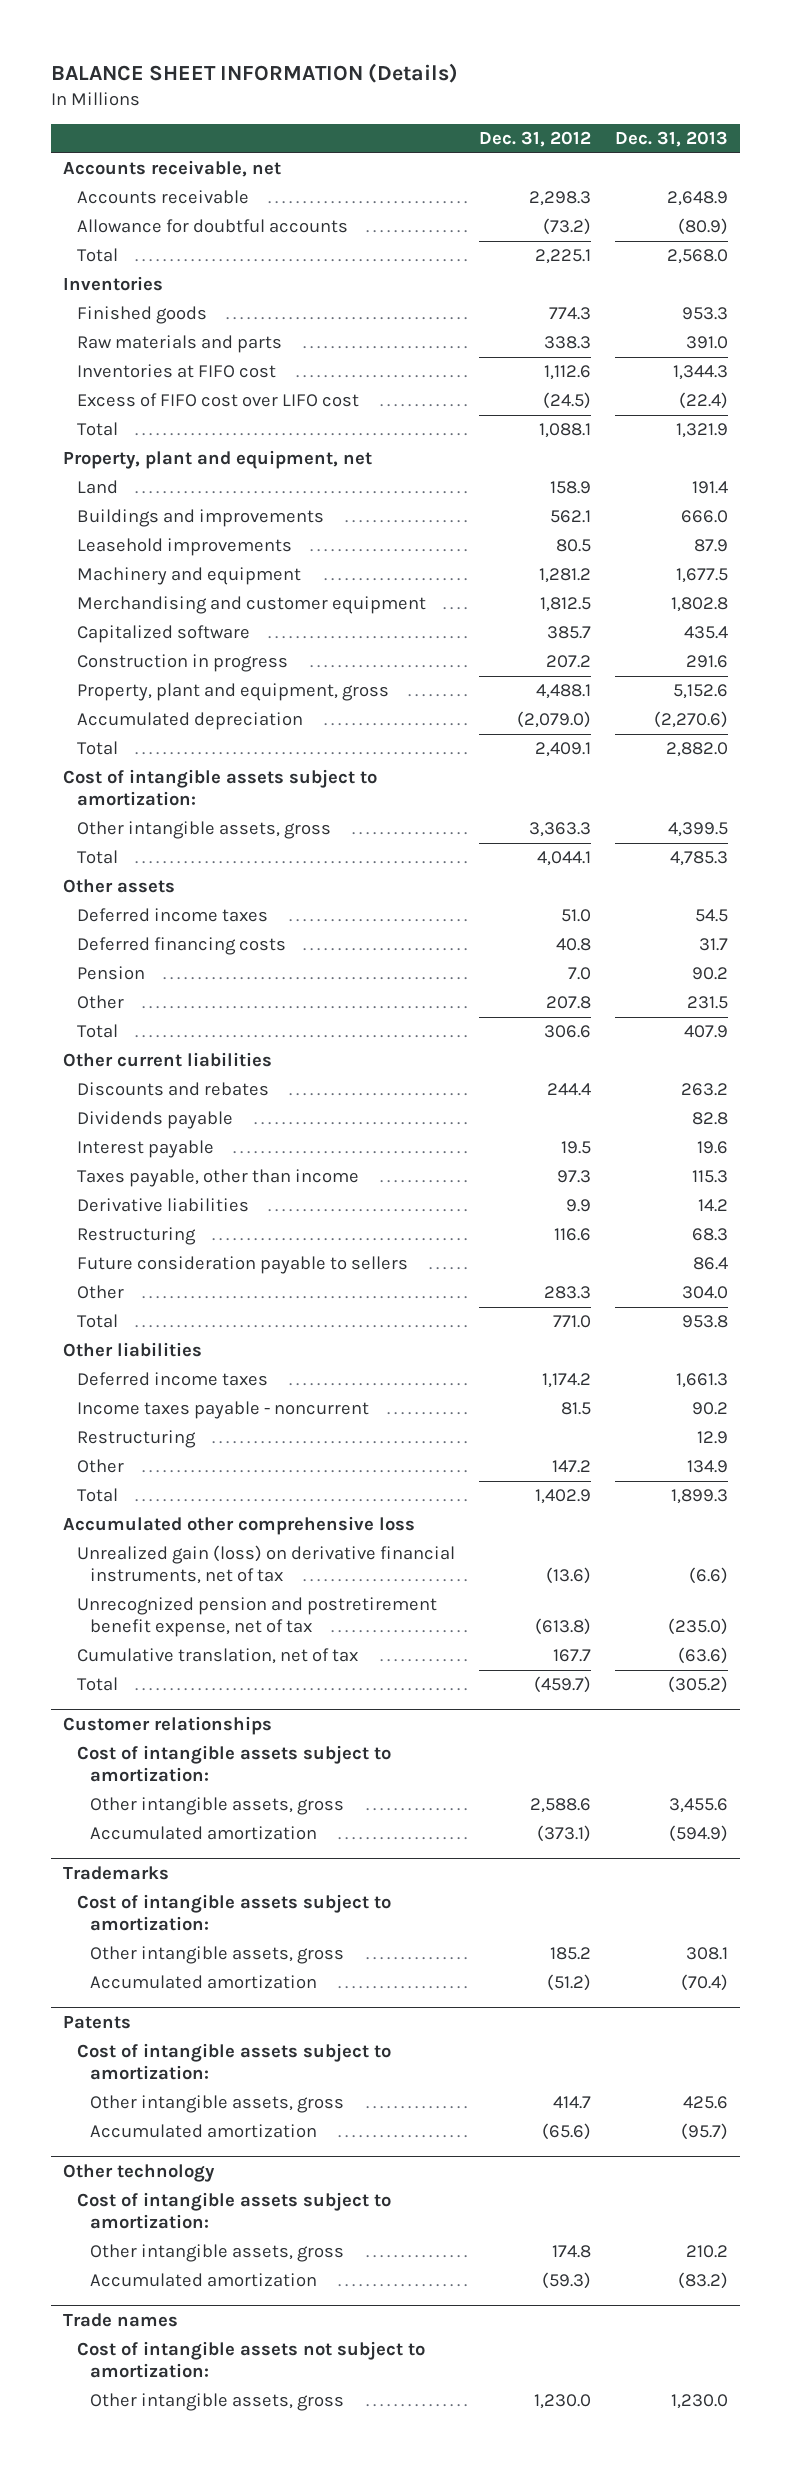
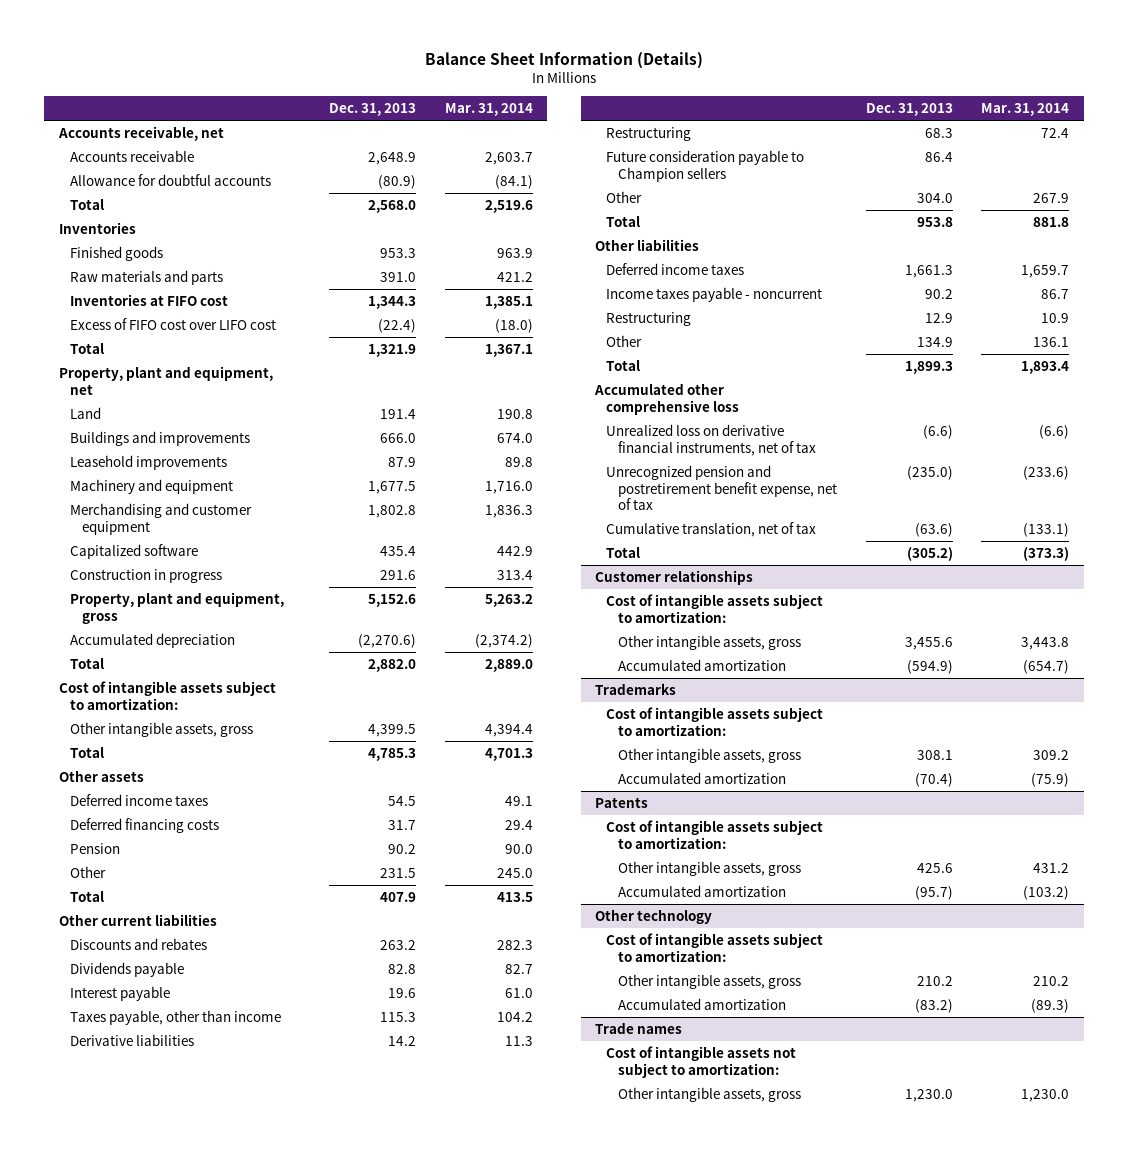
[50,62,458,83] BALANCE SHEET INFORMATION (Details) -> [424,52,703,70] Balance Sheet Information (Details)
[478,131,591,148] Dec. 31, 2012 -> none
none -> [445,103,534,117] Mar. 31, 2014
[76,1256,408,1275] Future consideration payable to sellers -> [606,149,805,182] Future consideration payable to Champion sellers
[76,1545,455,1584] Unrealized gain (loss) on derivative financial instruments, net of tax -> [606,423,817,456] Unrealized loss on derivative financial instruments, net of tax

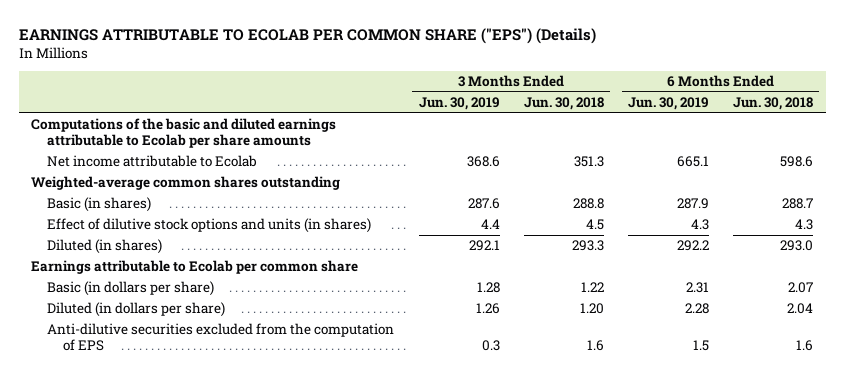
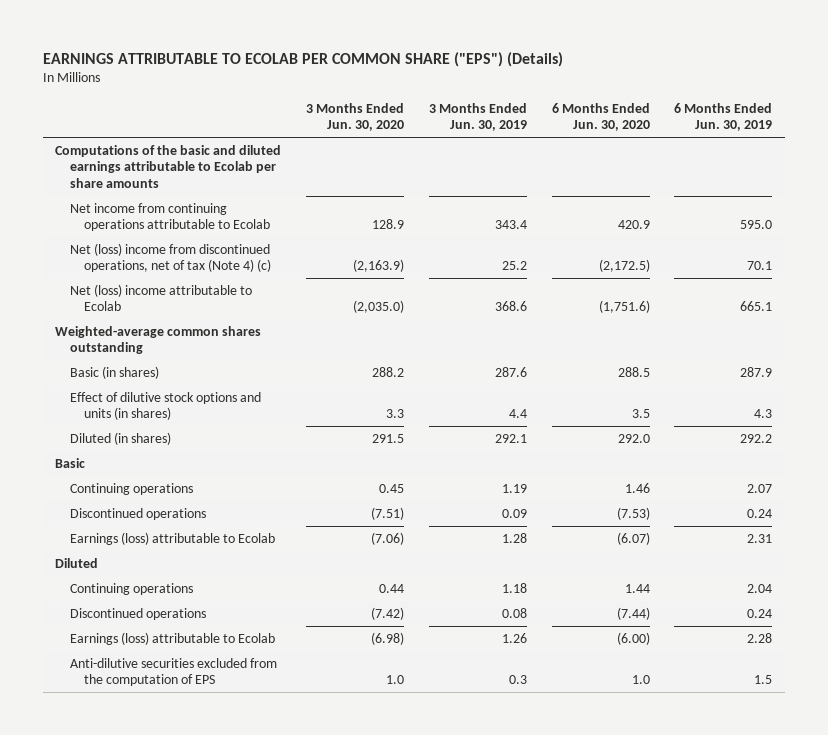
[523,97,604,111] Jun. 30, 2018 -> none
[733,97,814,111] Jun. 30, 2018 -> none
none -> [306,102,405,132] 3 Months Ended Jun. 30, 2020
none -> [551,102,650,132] 6 Months Ended Jun. 30, 2020
none -> [69,202,270,232] Net income from continuing operations attributable to Ecolab
none -> [69,242,271,273] Net (loss) income from discontinued operations, net of tax (Note 4) (c)
[47,155,258,168] Net income attributable to Ecolab -> [69,283,252,312] Net (loss) income attributable to Ecolab
[31,260,359,275] Earnings attributable to Ecolab per common share -> none
none -> [55,457,86,468] Basic
none -> [69,482,193,495] Continuing operations
none -> [69,507,206,520] Discontinued operations
[47,281,215,297] Basic (in dollars per share) -> [69,531,275,545] Earnings (loss) attributable to Ecolab
none -> [55,557,99,568] Diluted
none -> [69,582,193,595] Continuing operations
none -> [69,607,206,620] Discontinued operations
[47,302,226,318] Diluted (in dollars per share) -> [69,631,275,645] Earnings (loss) attributable to Ecolab

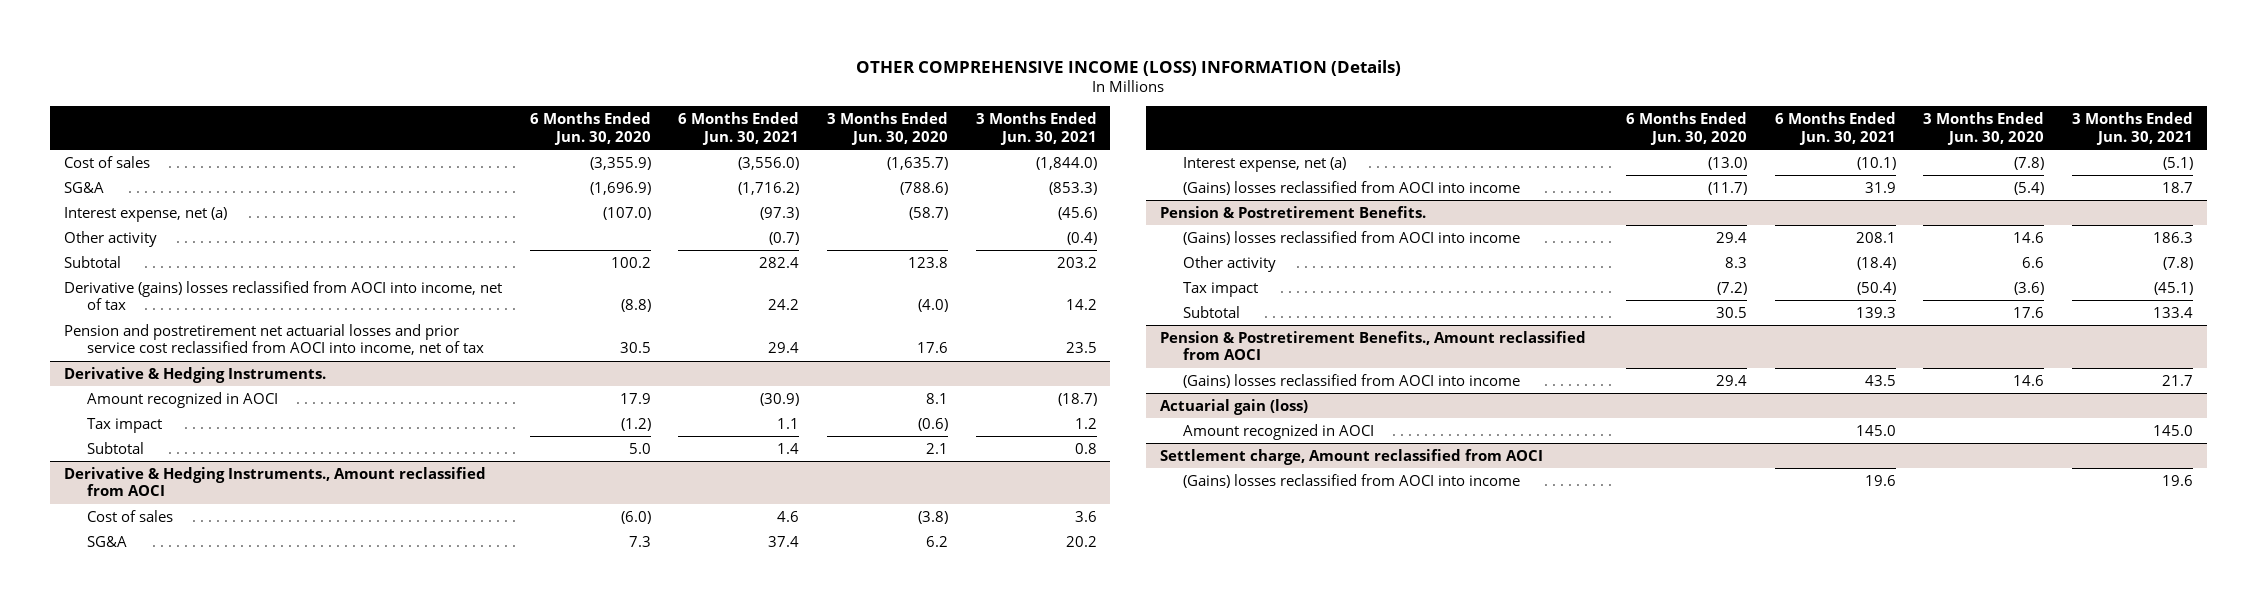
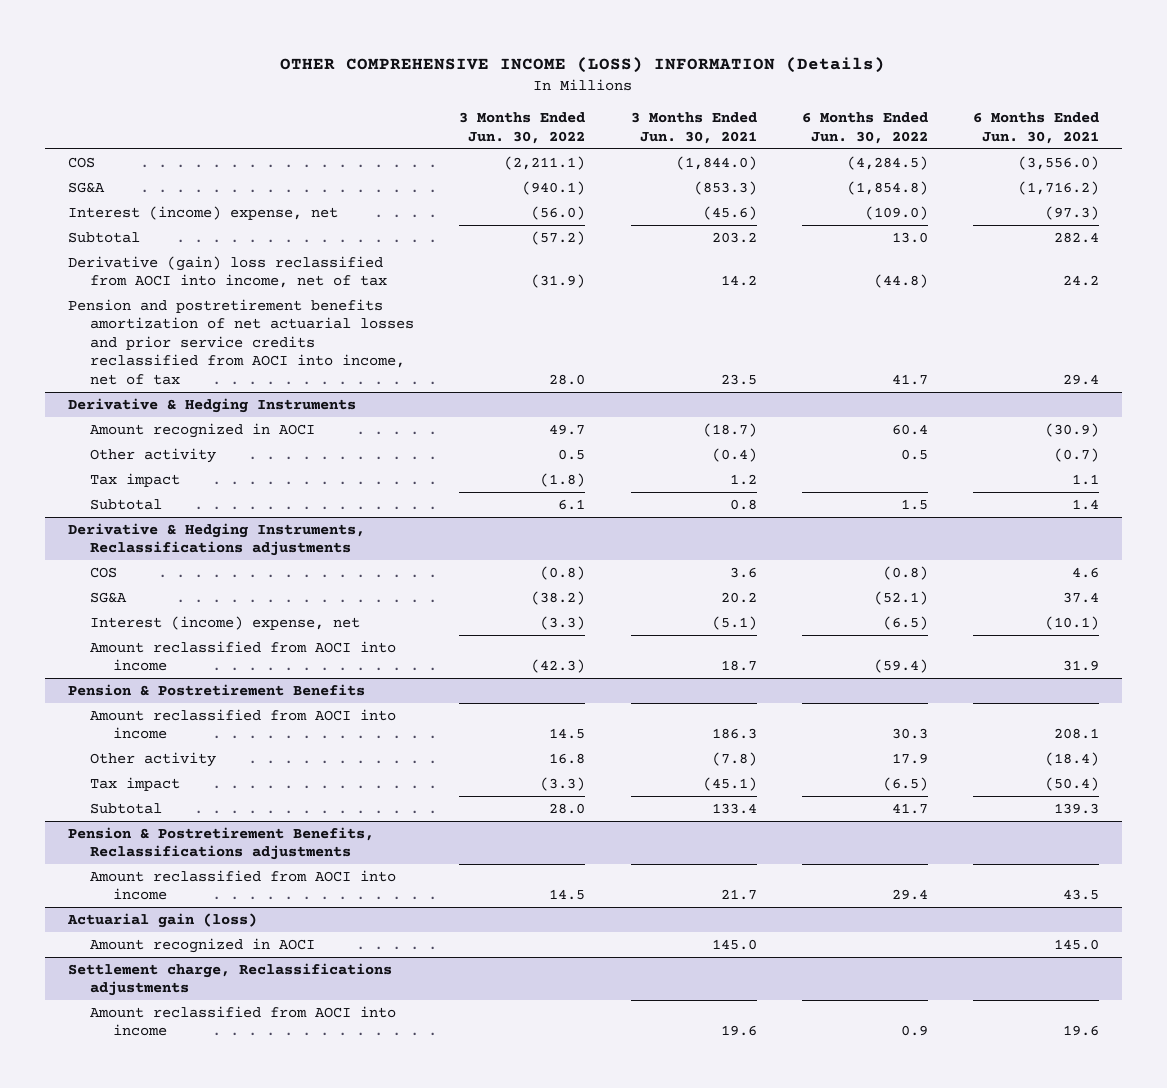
[529,112,651,145] 6 Months Ended Jun. 30, 2020 -> none
[826,112,948,145] 3 Months Ended Jun. 30, 2020 -> none
none -> [459,112,586,144] 3 Months Ended Jun. 30, 2022
none -> [801,112,928,144] 6 Months Ended Jun. 30, 2022
[63,155,150,168] Cost of sales -> [67,156,95,168] COS
[63,230,157,247] Other activity -> none
[63,206,227,222] Interest expense, net (a) -> [67,205,338,220] Interest (income) expense, net
[63,280,502,311] Derivative (gains) losses reclassified from AOCI into income, net of tax -> [67,255,388,289] Derivative (gain) loss reclassified from AOCI into income, net of tax
[63,323,484,356] Pension and postretirement net actuarial losses and prior service cost reclassified from AOCI into income, net of tax -> [67,298,415,385] Pension and postretirement benefits amortization of net actuarial losses and prior service credits reclassified from AOCI into income, net of tax
[63,366,326,383] Derivative & Hedging Instruments. -> [67,397,356,413] Derivative & Hedging Instruments
none -> [90,447,217,463] Other activity
[63,466,486,497] Derivative & Hedging Instruments., Amount reclassified from AOCI -> none
none -> [67,522,365,557] Derivative & Hedging Instruments, Reclassifications adjustments
[86,509,173,522] Cost of sales -> [90,566,118,578] COS
[1183,156,1347,172] Interest expense, net (a) -> [90,615,361,630] Interest (income) expense, net
[1183,180,1521,195] (Gains) losses reclassified from AOCI into income -> [90,640,397,672] Amount reclassified from AOCI into income
[1160,205,1427,218] Pension & Postretirement Benefits. -> [67,683,365,696] Pension & Postretirement Benefits
[1183,230,1521,245] (Gains) losses reclassified from AOCI into income -> [90,708,397,740] Amount reclassified from AOCI into income
[1160,330,1587,361] Pension & Postretirement Benefits., Amount reclassified from AOCI -> none
none -> [67,826,374,861] Pension & Postretirement Benefits, Reclassifications adjustments
[1183,373,1521,388] (Gains) losses reclassified from AOCI into income -> [90,869,397,901] Amount reclassified from AOCI into income
[1160,448,1544,465] Settlement charge, Amount reclassified from AOCI -> none
none -> [67,962,392,997] Settlement charge, Reclassifications adjustments
[1183,473,1521,488] (Gains) losses reclassified from AOCI into income -> [90,1005,397,1037] Amount reclassified from AOCI into income

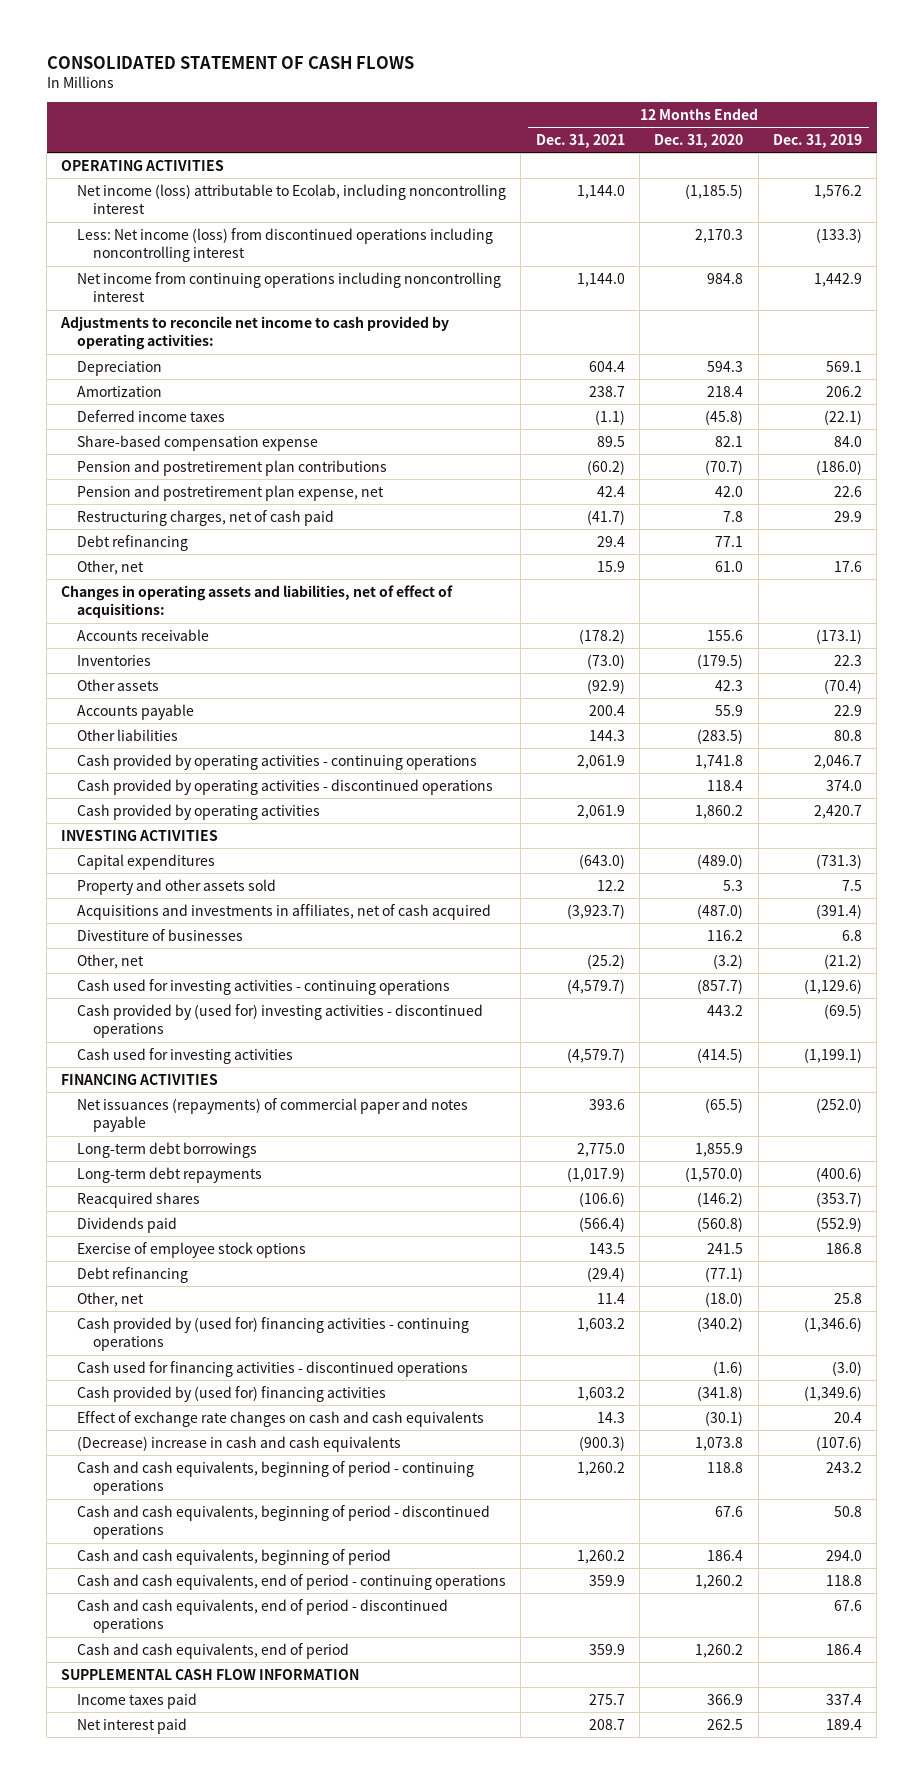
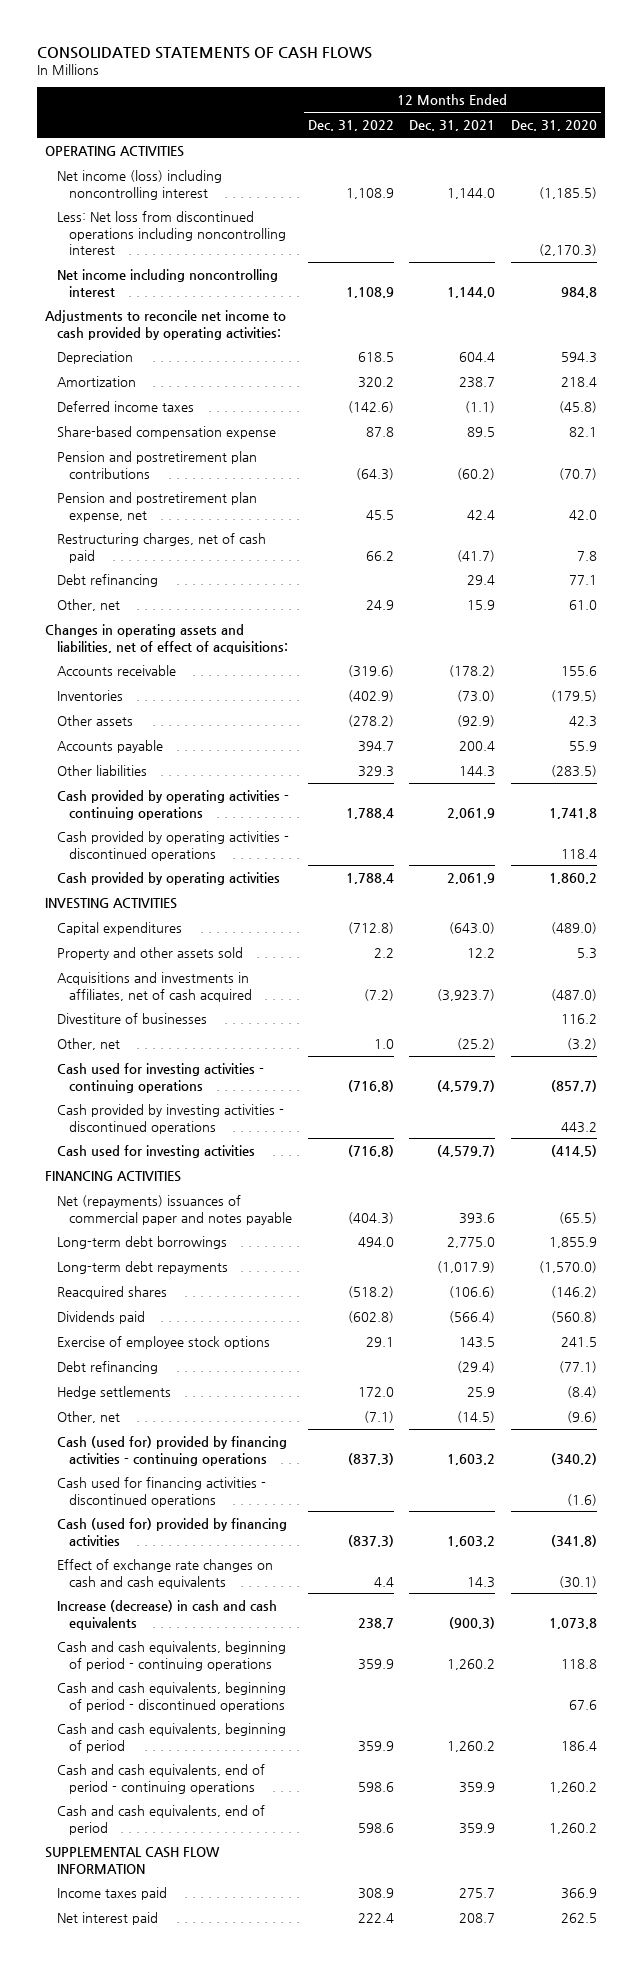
[46,55,414,69] CONSOLIDATED STATEMENT OF CASH FLOWS -> [36,47,372,60] CONSOLIDATED STATEMENTS OF CASH FLOWS
[772,133,862,148] Dec. 31, 2019 -> none
none -> [307,120,394,132] Dec. 31, 2022
[77,183,507,215] Net income (loss) attributable to Ecolab, including noncontrolling interest -> [57,169,223,200] Net income (loss) including noncontrolling interest
[77,227,494,263] Less: Net income (loss) from discontinued operations including noncontrolling interest -> [57,210,287,256] Less: Net loss from discontinued operations including noncontrolling interest
[695,228,744,243] 2,170.3 -> [538,244,597,257] (2,170.3)
[77,271,502,303] Net income from continuing operations including noncontrolling interest -> [57,268,279,297] Net income including noncontrolling interest
[77,1003,484,1039] Cash provided by (used for) investing activities - discontinued operations -> [57,1103,285,1134] Cash provided by investing activities - discontinued operations
[77,1097,469,1133] Net issuances (repayments) of commercial paper and notes payable -> [57,1194,293,1225] Net (repayments) issuances of commercial paper and notes payable
none -> [57,1385,172,1399] Hedge settlements
[596,1292,625,1304] 11.4 -> [457,1410,496,1423] (14.5)
[705,1291,744,1307] (18.0) -> [566,1410,597,1423] (9.6)
[77,1316,470,1352] Cash provided by (used for) financing activities - continuing operations -> [57,1435,288,1466] Cash (used for) provided by financing activities - continuing operations
[77,1385,387,1402] Cash provided by (used for) financing activities -> [57,1517,288,1546] Cash (used for) provided by financing activities
[77,1435,402,1452] (Decrease) increase in cash and cash equivalents -> [57,1599,278,1630] Increase (decrease) in cash and cash equivalents
[77,1598,449,1634] Cash and cash equivalents, end of period - discontinued operations -> none

